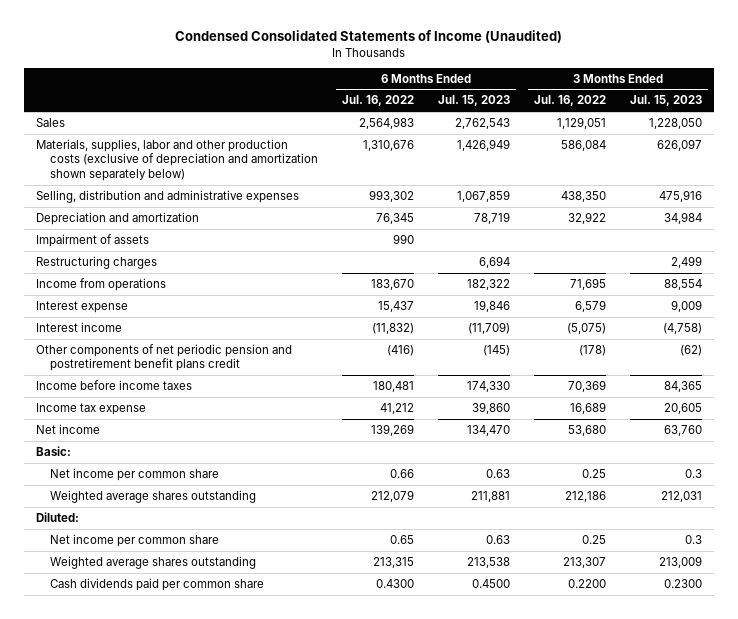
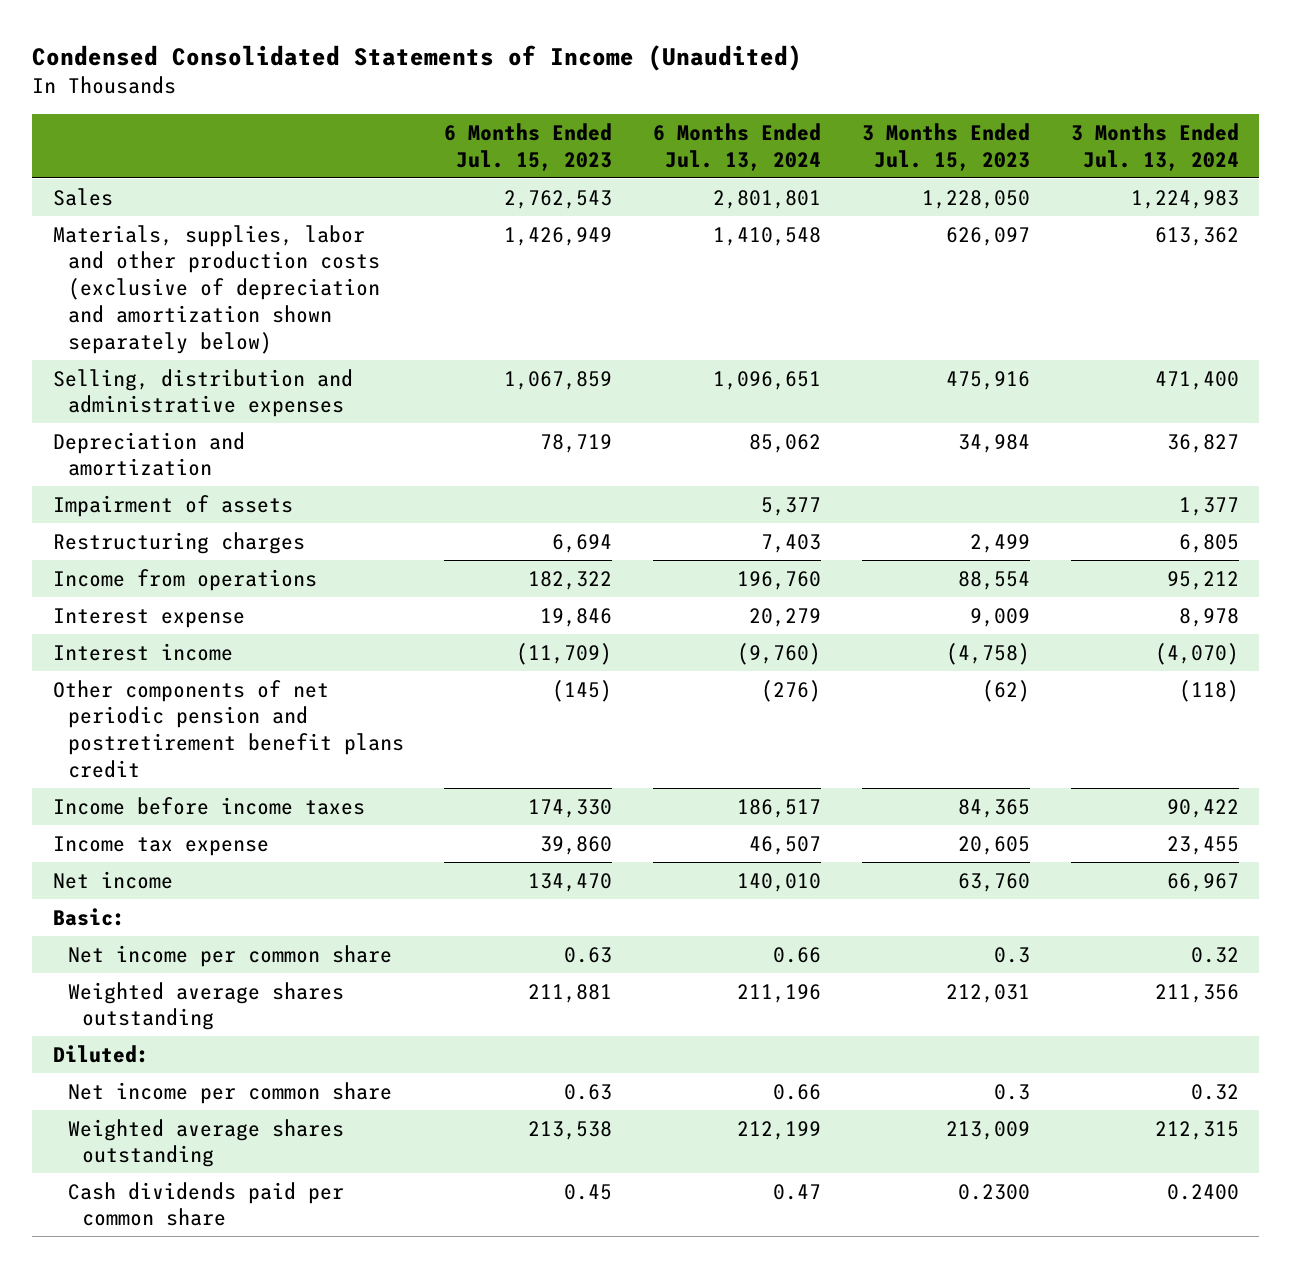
[342,95,415,107] Jul. 16, 2022 -> none
[534,95,607,107] Jul. 16, 2022 -> none
none -> [653,123,822,171] 6 Months Ended Jul. 13, 2024
none -> [1070,123,1239,171] 3 Months Ended Jul. 13, 2024
[472,578,511,588] 0.4500 -> [564,1183,613,1200] 0.45

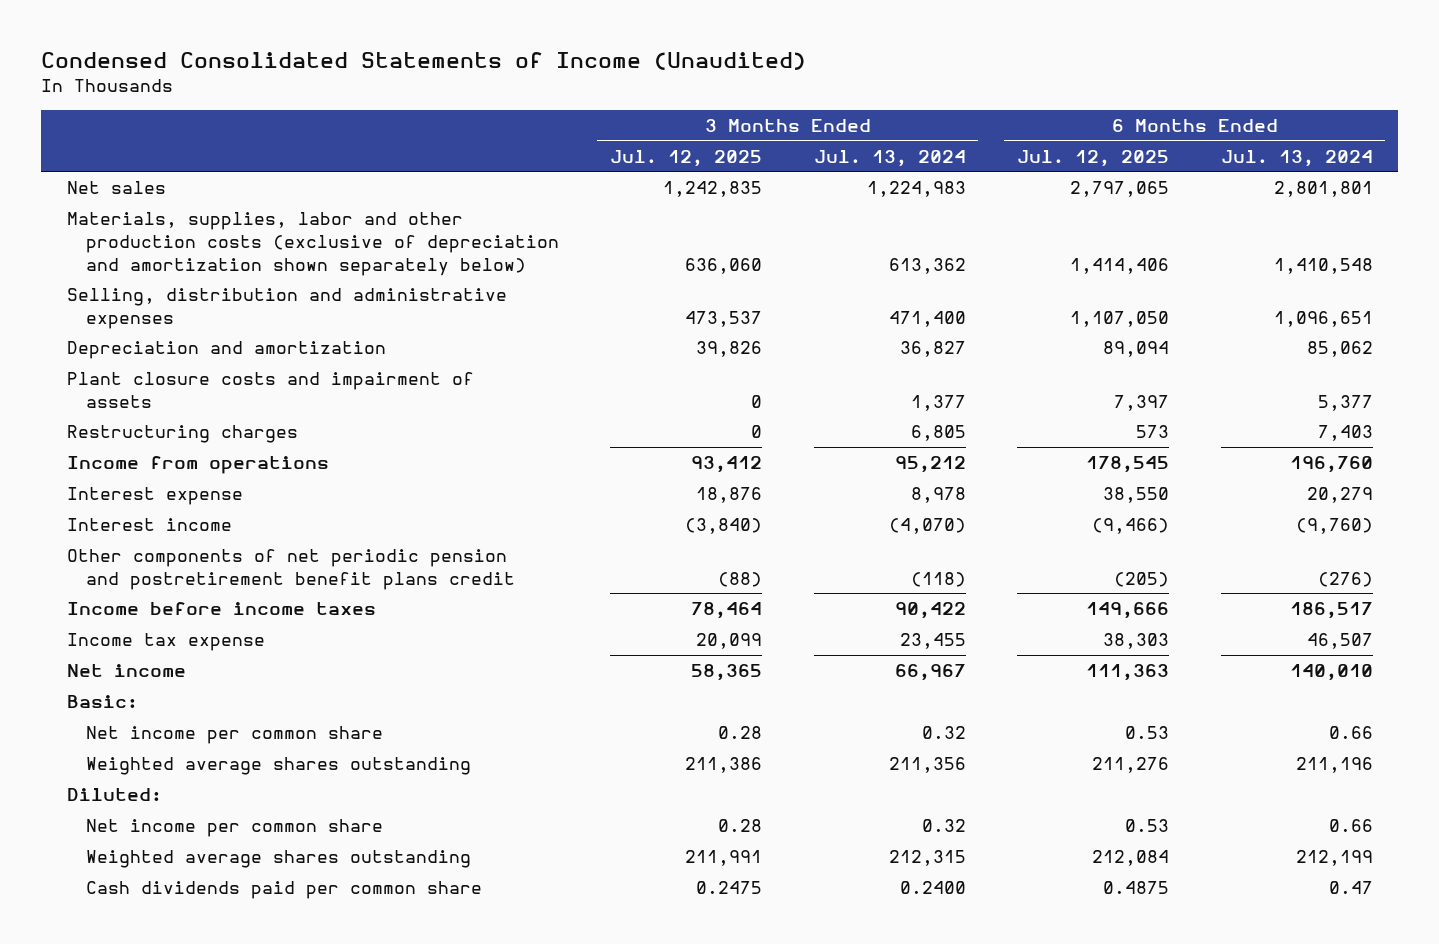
[444,123,613,171] 6 Months Ended Jul. 15, 2023 -> none
[861,123,1030,171] 3 Months Ended Jul. 15, 2023 -> none
none -> [610,149,763,167] Jul. 12, 2025
none -> [1017,149,1170,167] Jul. 12, 2025
[52,187,113,206] Sales -> [66,181,166,195] Net sales
[52,494,293,517] Impairment of assets -> [66,372,474,408] Plant closure costs and impairment of assets

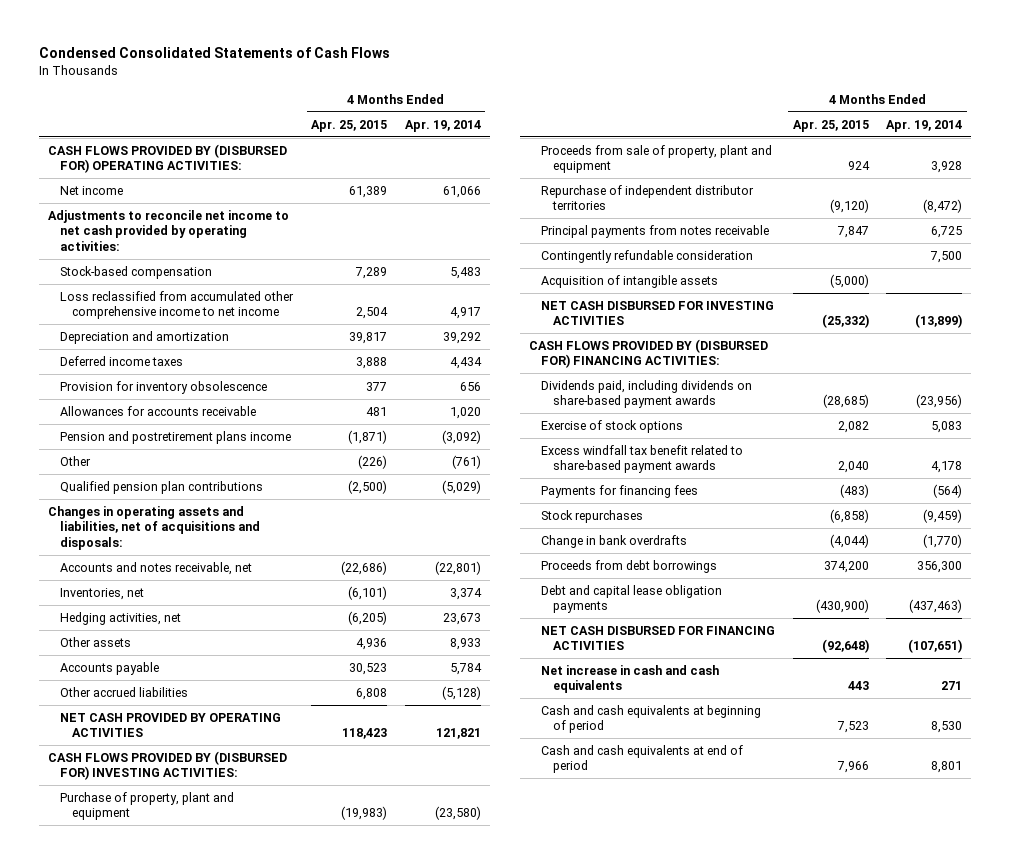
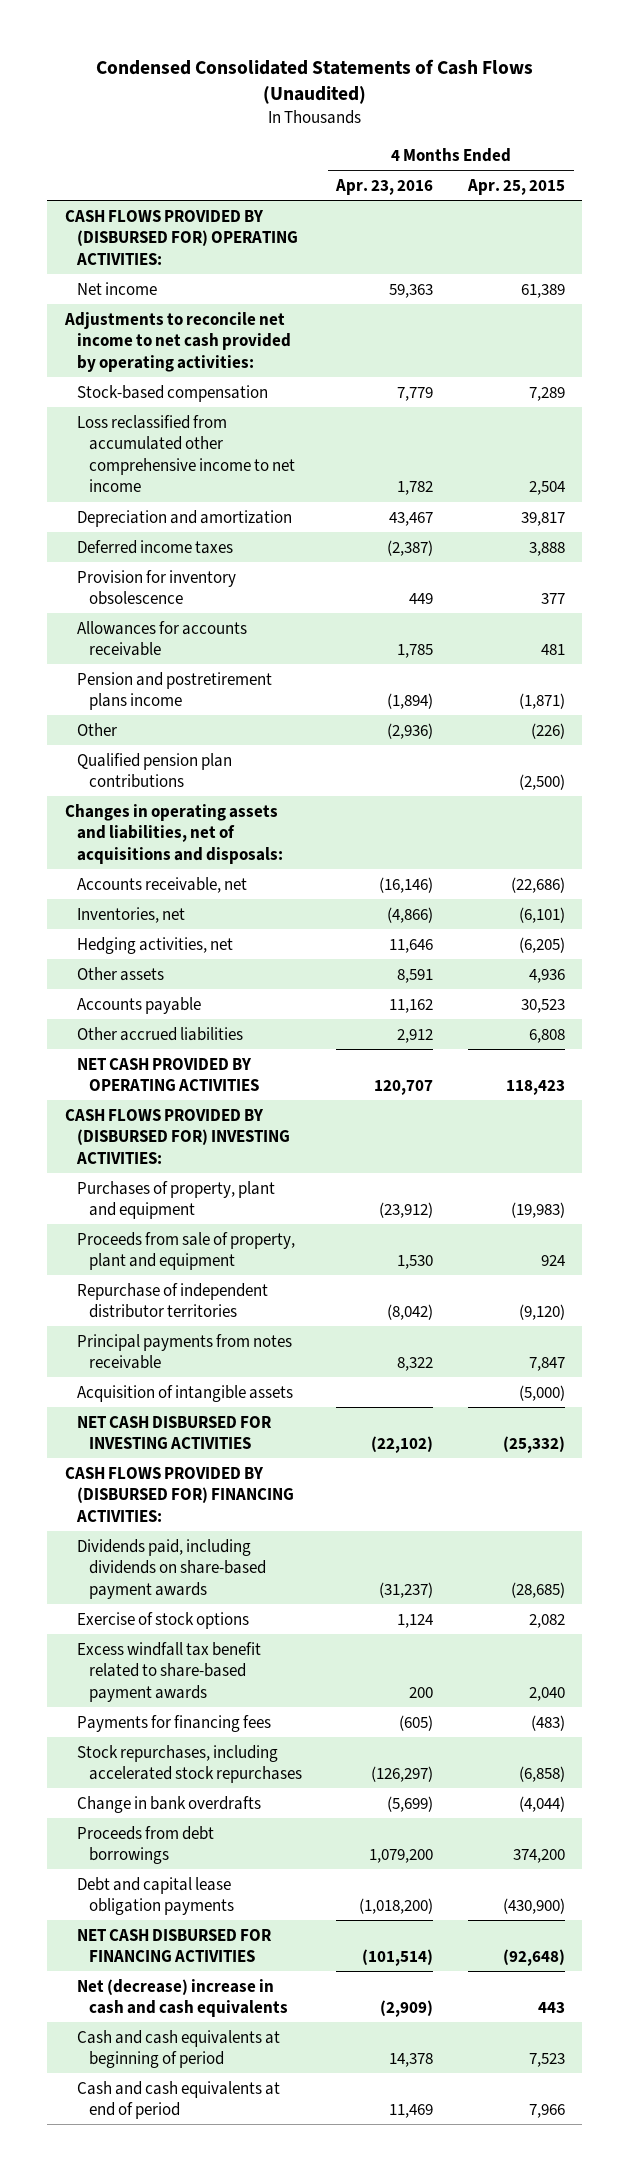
[38,47,390,59] Condensed Consolidated Statements of Cash Flows -> [95,58,533,105] Condensed Consolidated Statements of Cash Flows (Unaudited)
[404,119,481,132] Apr. 19, 2014 -> none
none -> [335,178,434,195] Apr. 23, 2016
[59,561,252,575] Accounts and notes receivable, net -> [76,876,247,893] Accounts receivable, net
[59,791,234,821] Purchase of property, plant and equipment -> [76,1180,275,1220] Purchases of property, plant and equipment
[541,249,754,263] Contingently refundable consideration -> none
[541,509,644,523] Stock repurchases -> [76,1744,302,1784] Stock repurchases, including accelerated stock repurchases
[541,664,720,694] Net increase in cash and cash equivalents -> [76,1978,288,2018] Net (decrease) increase in cash and cash equivalents

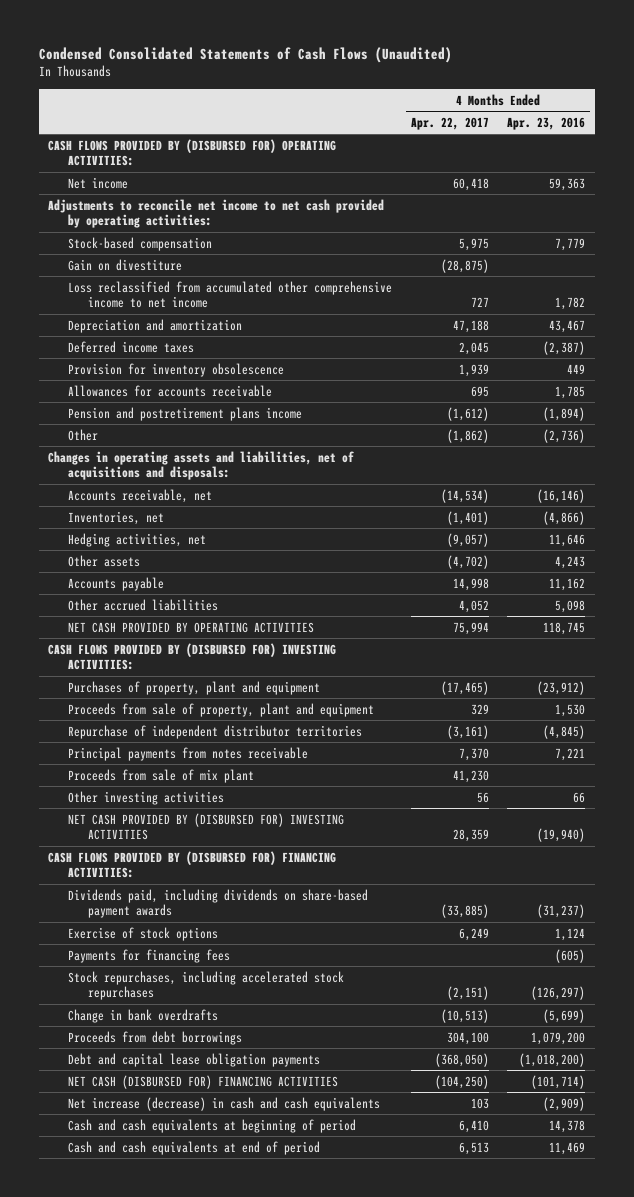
[466,178,565,195] Apr. 25, 2015 -> none
none -> [410,116,489,130] Apr. 22, 2017
none -> [68,258,183,271] Gain on divestiture
[76,752,232,789] Qualified pension plan contributions -> none
[387,722,434,739] (2,936) -> [543,428,586,443] (2,736)
[397,968,434,983] 8,591 -> [555,555,586,569] 4,243
[397,1028,434,1043] 2,912 -> [555,599,586,613] 5,098
[374,1080,434,1096] 120,707 -> [543,621,586,635] 118,745
[76,1384,293,1402] Acquisition of intangible assets -> none
[387,1304,434,1321] (8,042) -> [543,724,586,739] (4,845)
[397,1357,434,1372] 8,322 -> [555,747,586,761] 7,221
none -> [68,768,255,783] Proceeds from sale of mix plant
none -> [68,790,225,805] Other investing activities
[76,1415,272,1450] NET CASH DISBURSED FOR INVESTING ACTIVITIES -> [68,812,345,841] NET CASH PROVIDED BY (DISBURSED FOR) INVESTING ACTIVITIES
[371,1436,434,1454] (22,102) -> [537,828,586,843] (19,940)
[76,1641,261,1702] Excess windfall tax benefit related to share-based payment awards -> none
[76,1928,272,1963] NET CASH DISBURSED FOR FINANCING ACTIVITIES -> [68,1074,339,1089] NET CASH (DISBURSED FOR) FINANCING ACTIVITIES
[362,1949,434,1967] (101,514) -> [531,1074,586,1089] (101,714)
[76,1978,288,2018] Net (decrease) increase in cash and cash equivalents -> [68,1096,381,1111] Net increase (decrease) in cash and cash equivalents

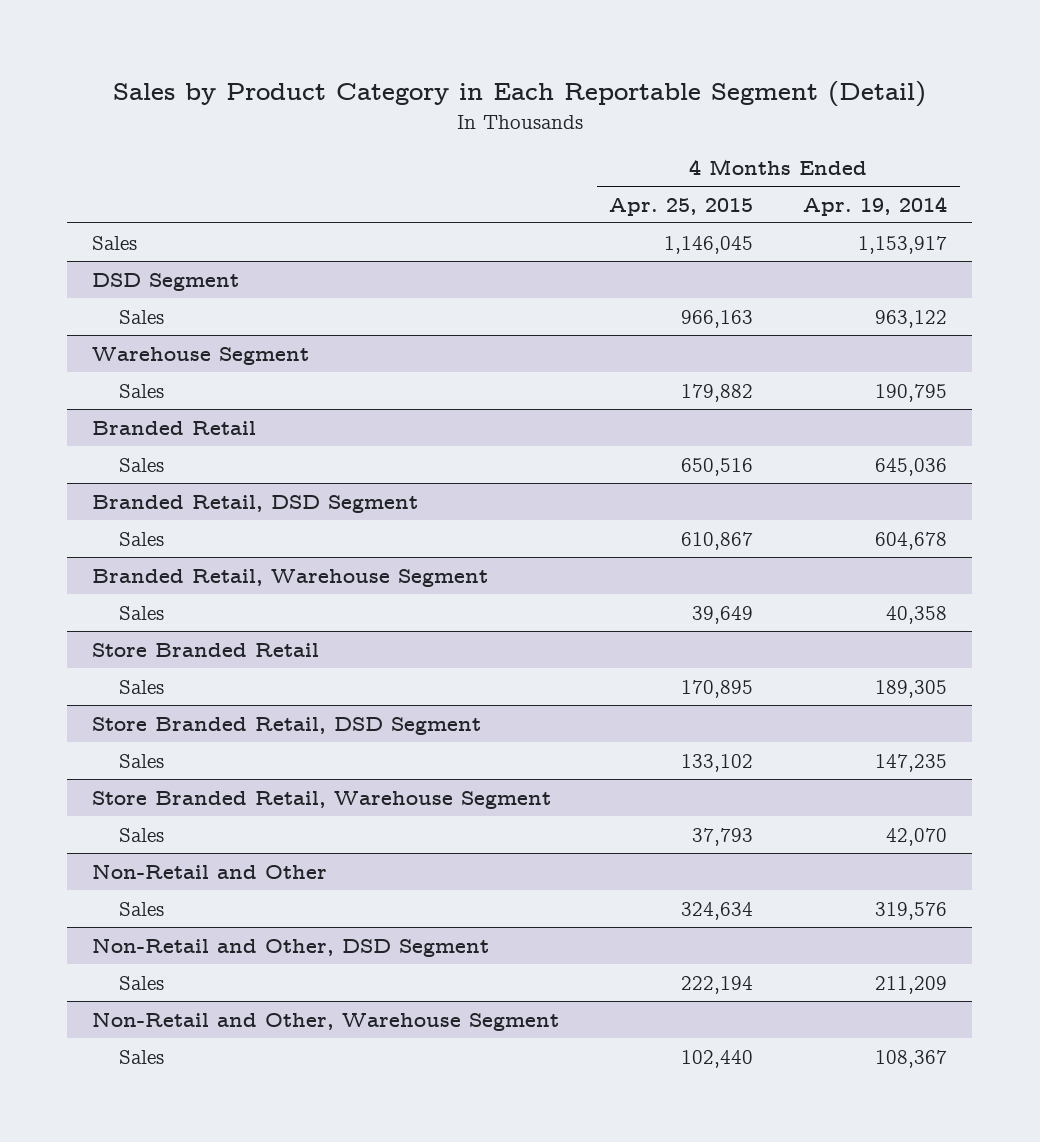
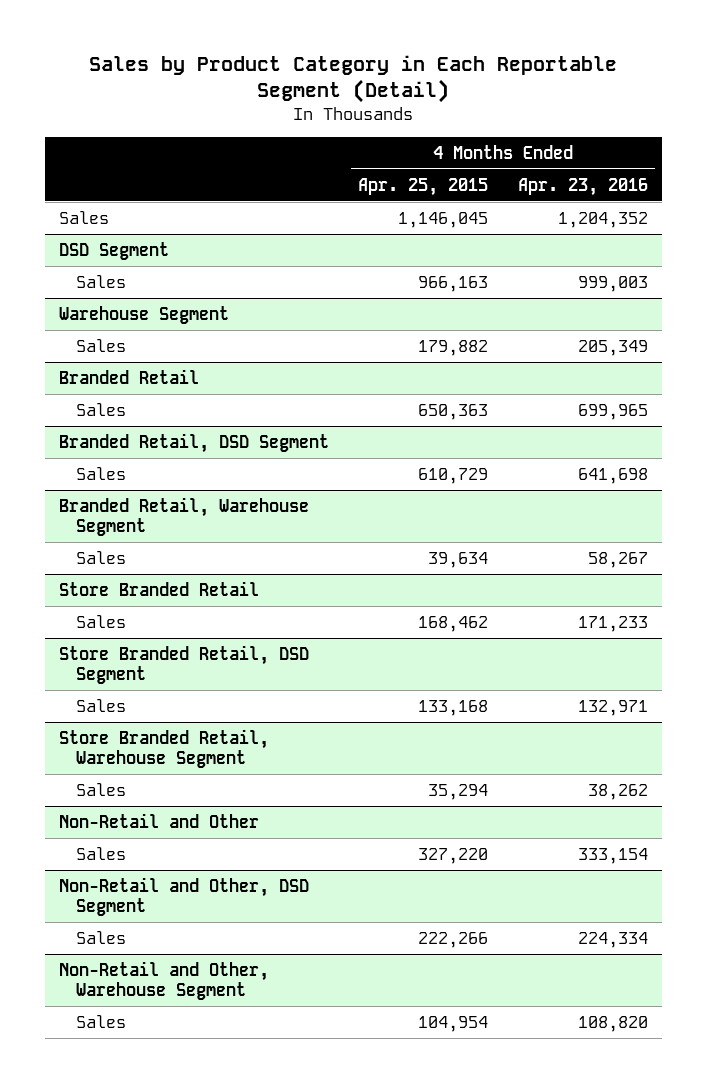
[803,195,948,216] Apr. 19, 2014 -> none
none -> [517,177,648,196] Apr. 23, 2016
[681,457,754,476] 650,516 -> [418,403,489,420] 650,363
[681,531,754,550] 610,867 -> [418,467,489,484] 610,729
[692,605,754,624] 39,649 -> [428,551,489,568] 39,634
[681,679,754,698] 170,895 -> [418,615,489,632] 168,462
[681,753,754,772] 133,102 -> [418,699,489,716] 133,168
[692,827,754,846] 37,793 -> [428,783,489,800] 35,294
[681,901,754,920] 324,634 -> [418,847,489,864] 327,220
[681,975,754,994] 222,194 -> [418,931,489,948] 222,266
[681,1049,754,1068] 102,440 -> [418,1015,489,1032] 104,954

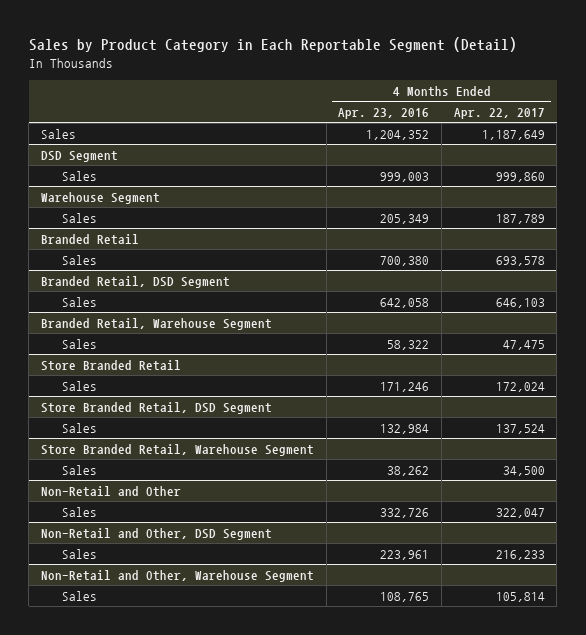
[358,177,489,196] Apr. 25, 2015 -> none
none -> [453,108,545,120] Apr. 22, 2017
[577,403,648,420] 699,965 -> [380,255,430,266] 700,380
[577,467,648,484] 641,698 -> [380,297,430,308] 642,058
[587,551,648,568] 58,267 -> [387,339,430,350] 58,322
[577,615,648,632] 171,233 -> [380,381,430,392] 171,246
[577,699,648,716] 132,971 -> [380,423,430,434] 132,984
[577,847,648,864] 333,154 -> [380,507,430,518] 332,726
[577,931,648,948] 224,334 -> [380,549,430,560] 223,961
[577,1015,648,1032] 108,820 -> [380,591,430,602] 108,765

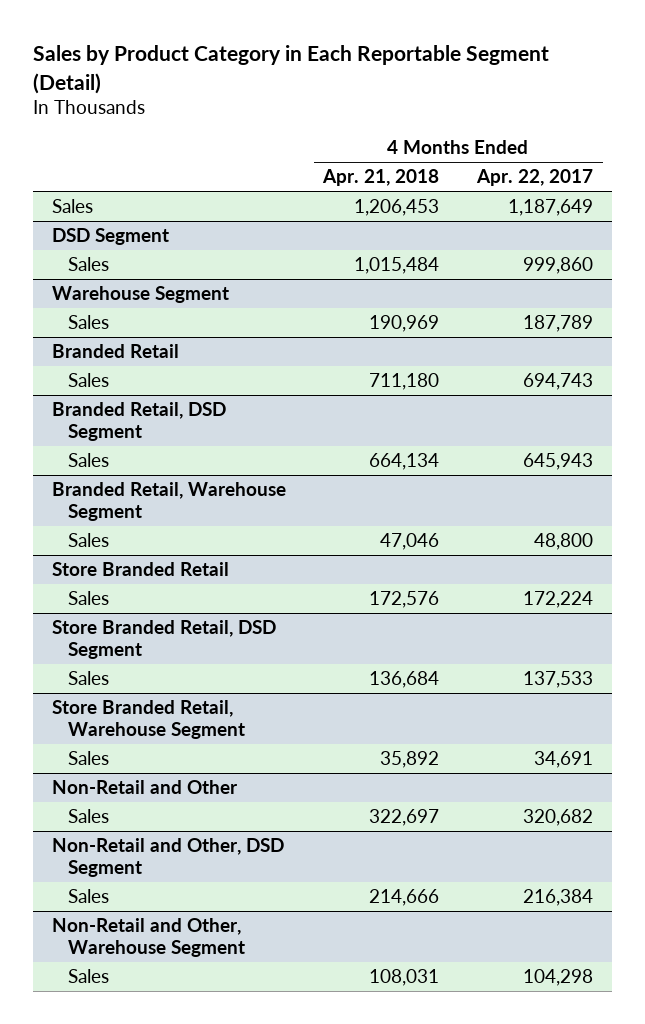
[338,108,430,120] Apr. 23, 2016 -> none
none -> [322,169,440,187] Apr. 21, 2018
[495,255,545,266] 693,578 -> [523,373,594,391] 694,743
[495,297,545,308] 646,103 -> [523,453,594,471] 645,943
[502,339,545,350] 47,475 -> [534,533,594,551] 48,800
[495,381,545,392] 172,024 -> [523,591,594,609] 172,224
[495,423,545,434] 137,524 -> [523,671,594,689] 137,533
[502,465,545,476] 34,500 -> [534,751,594,769] 34,691
[495,507,545,518] 322,047 -> [523,809,594,827] 320,682
[495,549,545,560] 216,233 -> [523,889,594,907] 216,384
[495,591,545,602] 105,814 -> [523,969,594,987] 104,298

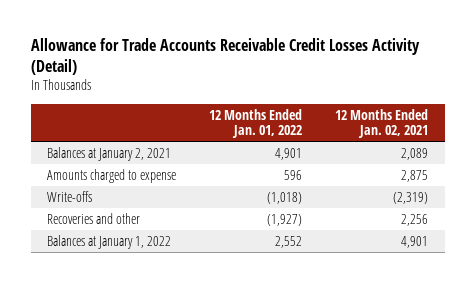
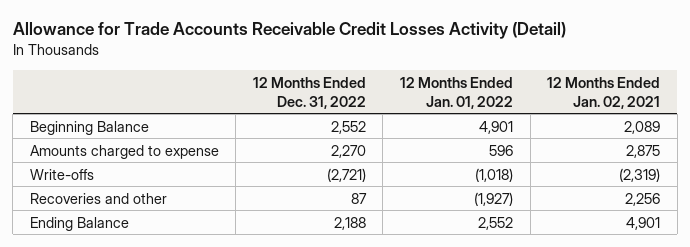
none -> [252,76,366,109] 12 Months Ended Dec. 31, 2022
[47,146,172,161] Balances at January 2, 2021 -> [29,120,149,135] Beginning Balance
[47,234,172,249] Balances at January 1, 2022 -> [29,216,129,231] Ending Balance

